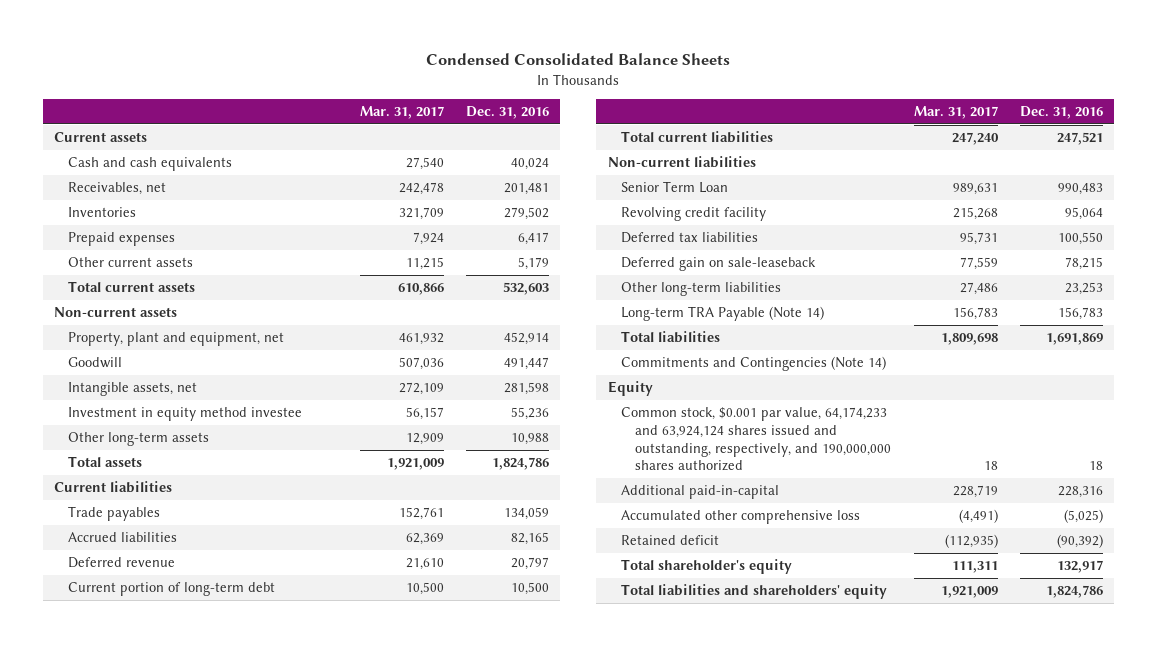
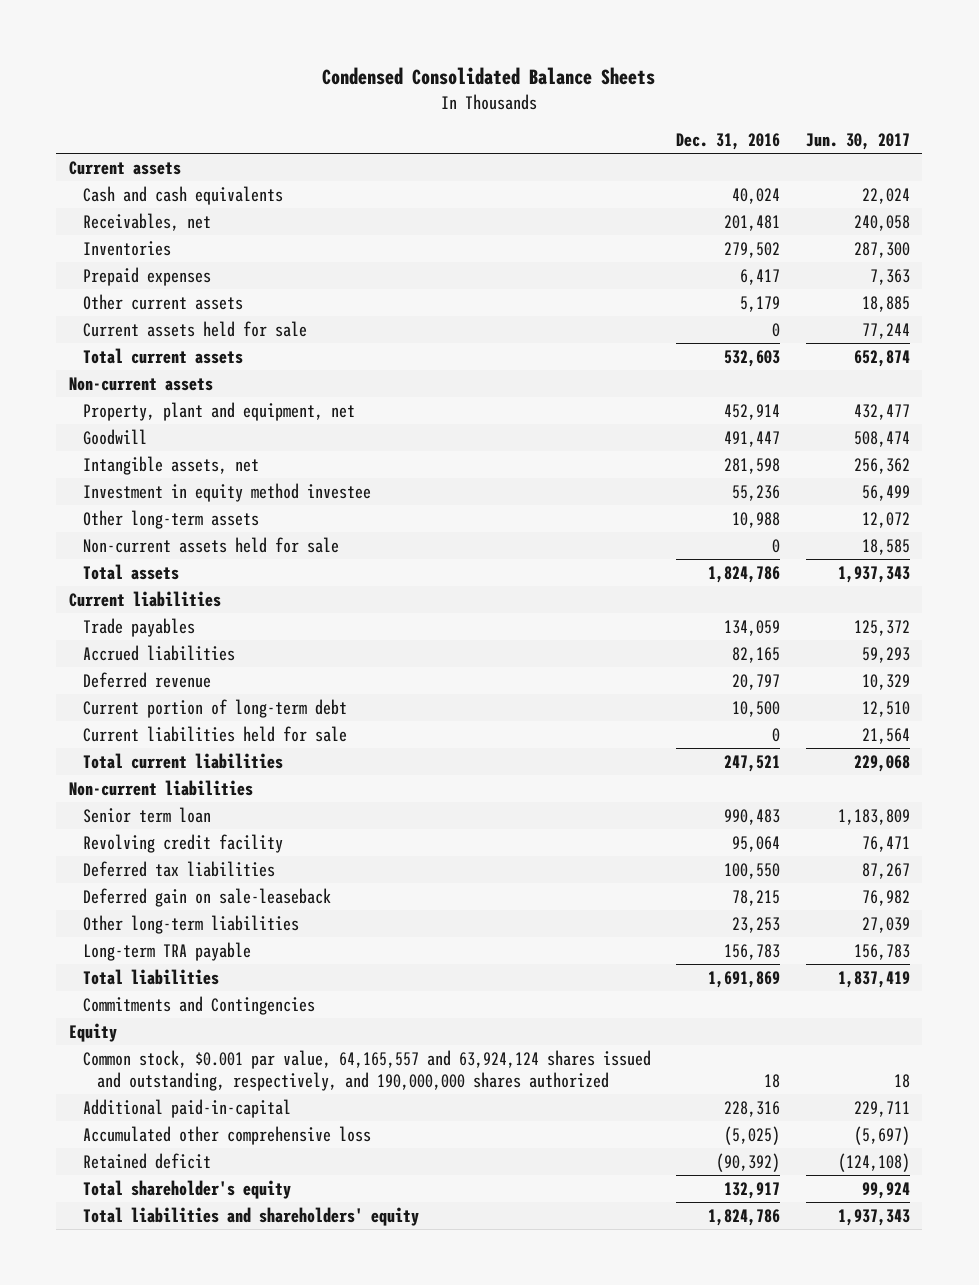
[360,106,445,120] Mar. 31, 2017 -> none
none -> [805,133,910,151] Jun. 30, 2017
none -> [83,320,308,337] Current assets held for sale
none -> [83,536,340,553] Non-current assets held for sale
none -> [83,725,348,742] Current liabilities held for sale
[621,181,729,194] Senior Term Loan -> [83,806,212,823] Senior term loan
[621,306,825,322] Long-term TRA Payable (Note 14) -> [83,941,252,961] Long-term TRA payable
[621,356,887,372] Commitments and Contingencies (Note 14) -> [83,995,316,1015] Commitments and Contingencies
[621,407,892,472] Common stock, $0.001 par value, 64,174,233 and 63,924,124 shares issued and outstanding, respectively, and 190,000,000 shares authorized -> [83,1049,652,1092] Common stock, $0.001 par value, 64,165,557 and 63,924,124 shares issued and outstanding, respectively, and 190,000,000 shares authorized

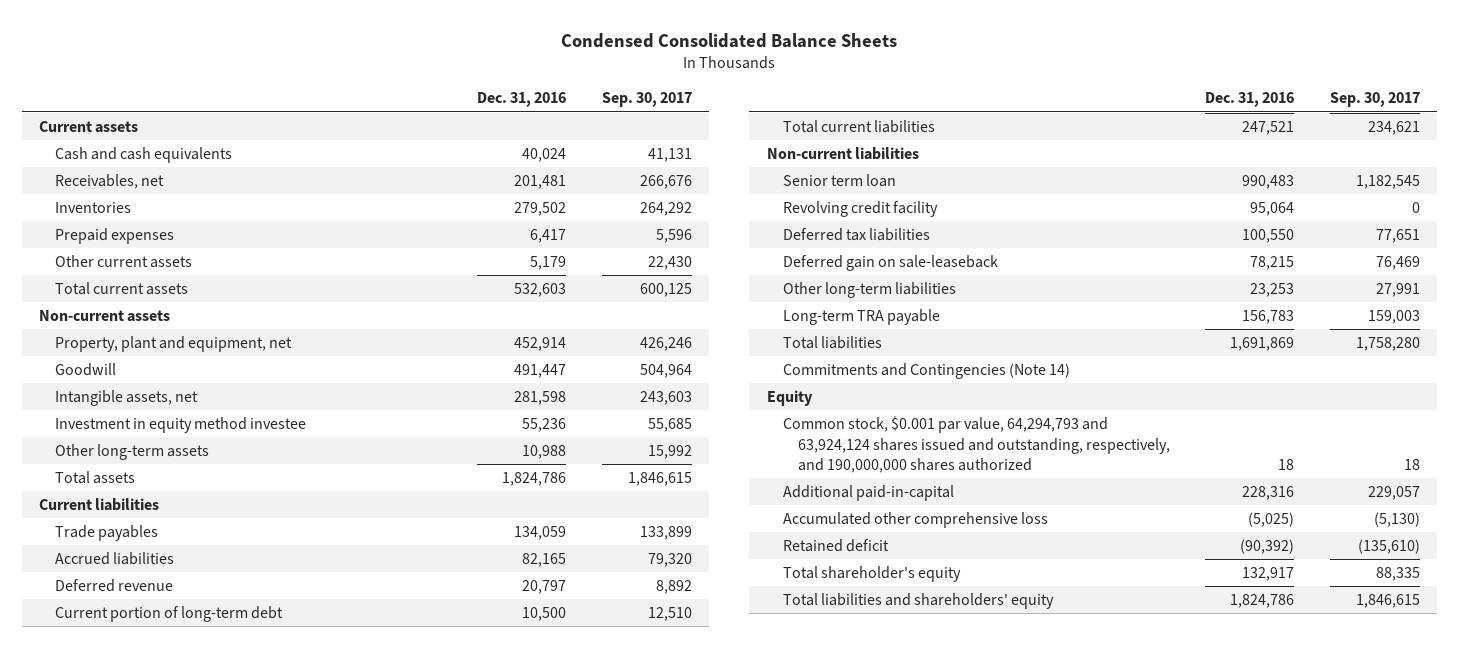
[805,133,910,151] Jun. 30, 2017 -> none
none -> [601,92,692,108] Sep. 30, 2017
[83,320,308,337] Current assets held for sale -> none
[83,536,340,553] Non-current assets held for sale -> none
[83,725,348,742] Current liabilities held for sale -> none
[83,995,316,1015] Commitments and Contingencies -> [782,362,1070,379] Commitments and Contingencies (Note 14)
[83,1049,652,1092] Common stock, $0.001 par value, 64,165,557 and 63,924,124 shares issued and outstanding, respectively, and 190,000,000 shares authorized -> [782,415,1171,474] Common stock, $0.001 par value, 64,294,793 and 63,924,124 shares issued and outstanding, respectively, and 190,000,000 shares authorized

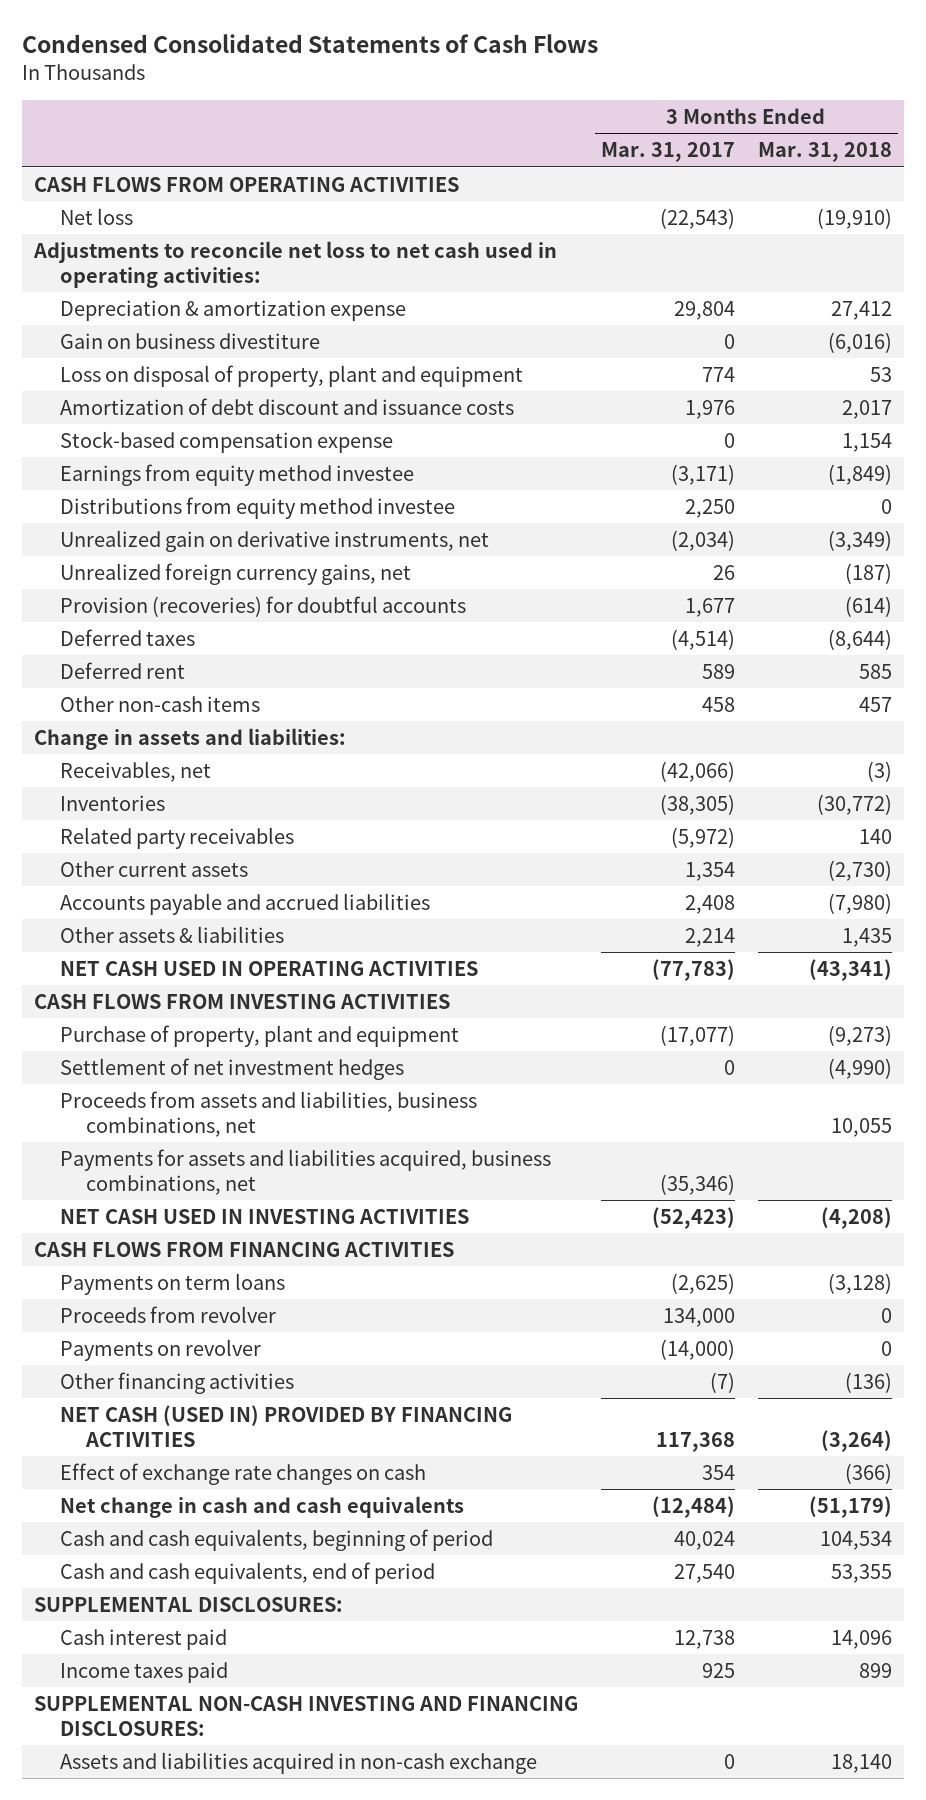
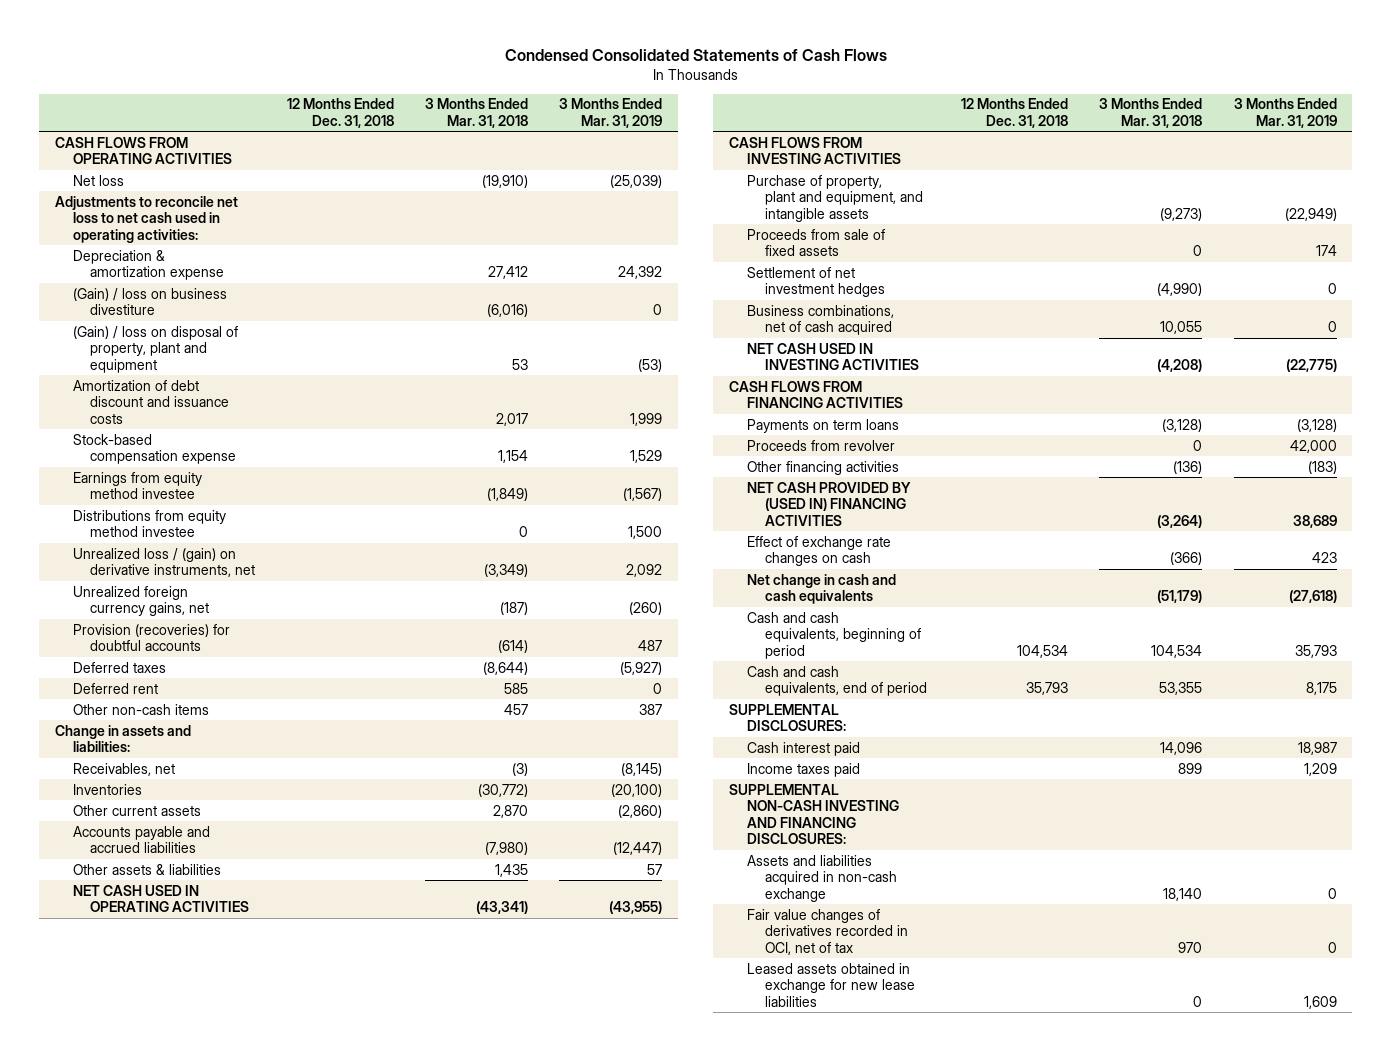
[600,142,735,163] Mar. 31, 2017 -> none
none -> [286,98,394,128] 12 Months Ended Dec. 31, 2018
none -> [559,98,663,128] 3 Months Ended Mar. 31, 2019
[59,332,320,349] Gain on business divestiture -> [72,287,227,316] (Gain) / loss on business divestiture
[59,364,523,387] Loss on disposal of property, plant and equipment -> [72,325,238,373] (Gain) / loss on disposal of property, plant and equipment
[59,529,489,552] Unrealized gain on derivative instruments, net -> [72,547,256,578] Unrealized loss / (gain) on derivative instruments, net
[59,826,294,849] Related party receivables -> none
[828,859,893,881] (2,730) -> [493,804,529,818] 2,870
[59,1024,459,1047] Purchase of property, plant and equipment -> [746,174,923,222] Purchase of property, plant and equipment, and intangible assets
none -> [746,228,885,257] Proceeds from sale of fixed assets
[59,1148,551,1195] Payments for assets and liabilities acquired, business combinations, net -> none
[59,1090,477,1137] Proceeds from assets and liabilities, business combinations, net -> [746,304,894,336] Business combinations, net of cash acquired
[59,1338,261,1361] Payments on revolver -> none
[59,1404,512,1447] NET CASH (USED IN) PROVIDED BY FINANCING ACTIVITIES -> [746,481,911,526] NET CASH PROVIDED BY (USED IN) FINANCING ACTIVITIES
none -> [746,908,908,955] Fair value changes of derivatives recorded in OCI, net of tax
none -> [746,962,915,1007] Leased assets obtained in exchange for new lease liabilities

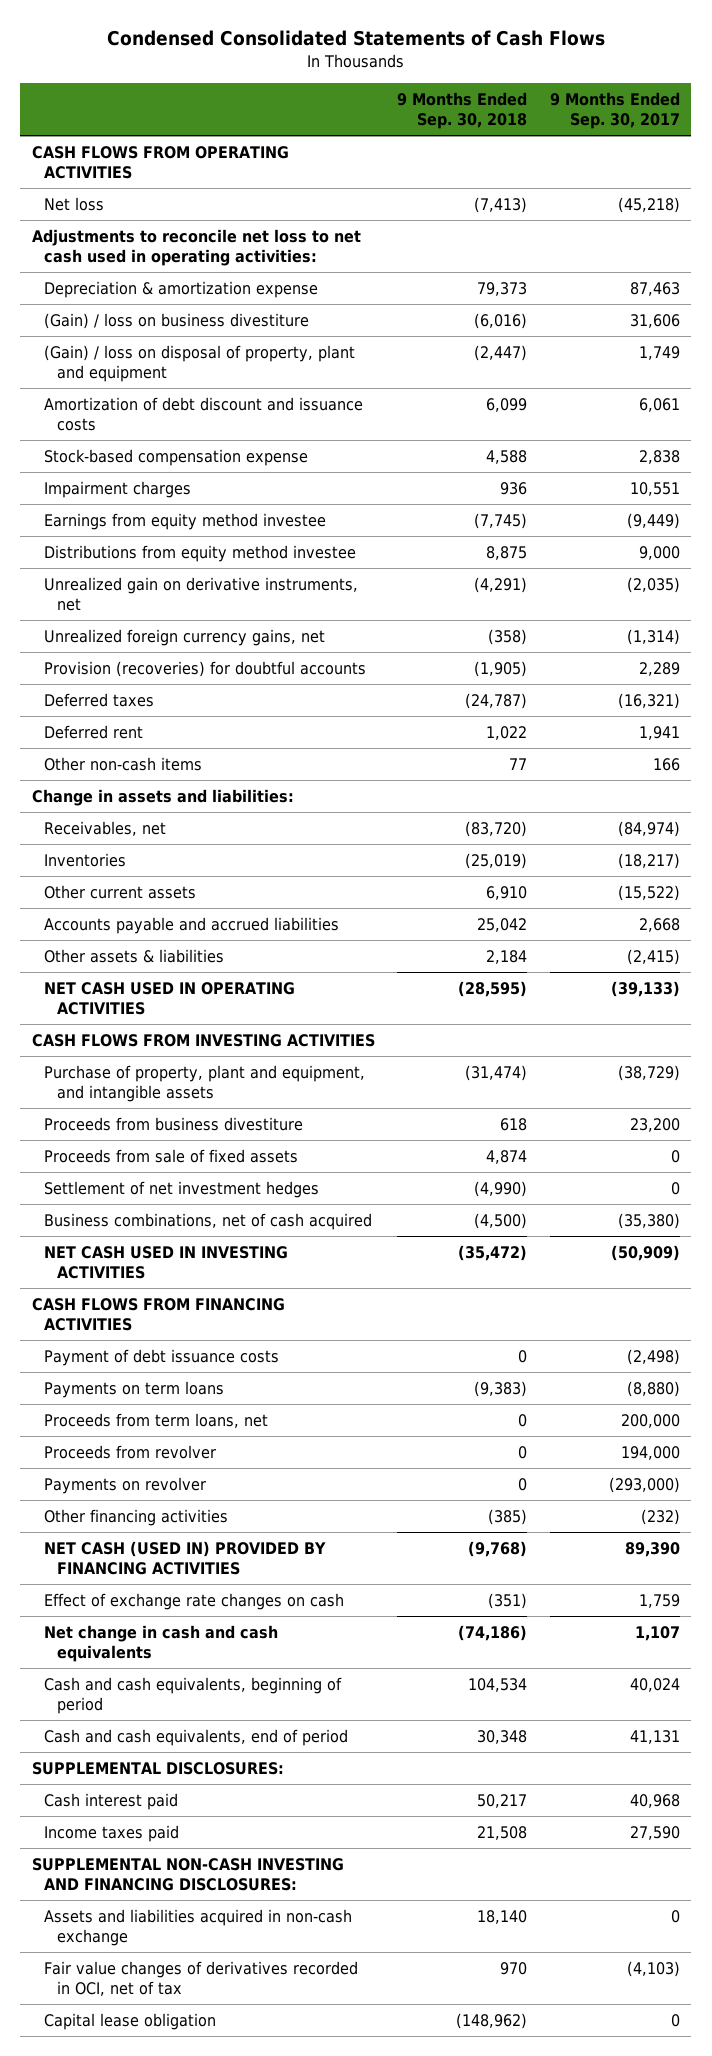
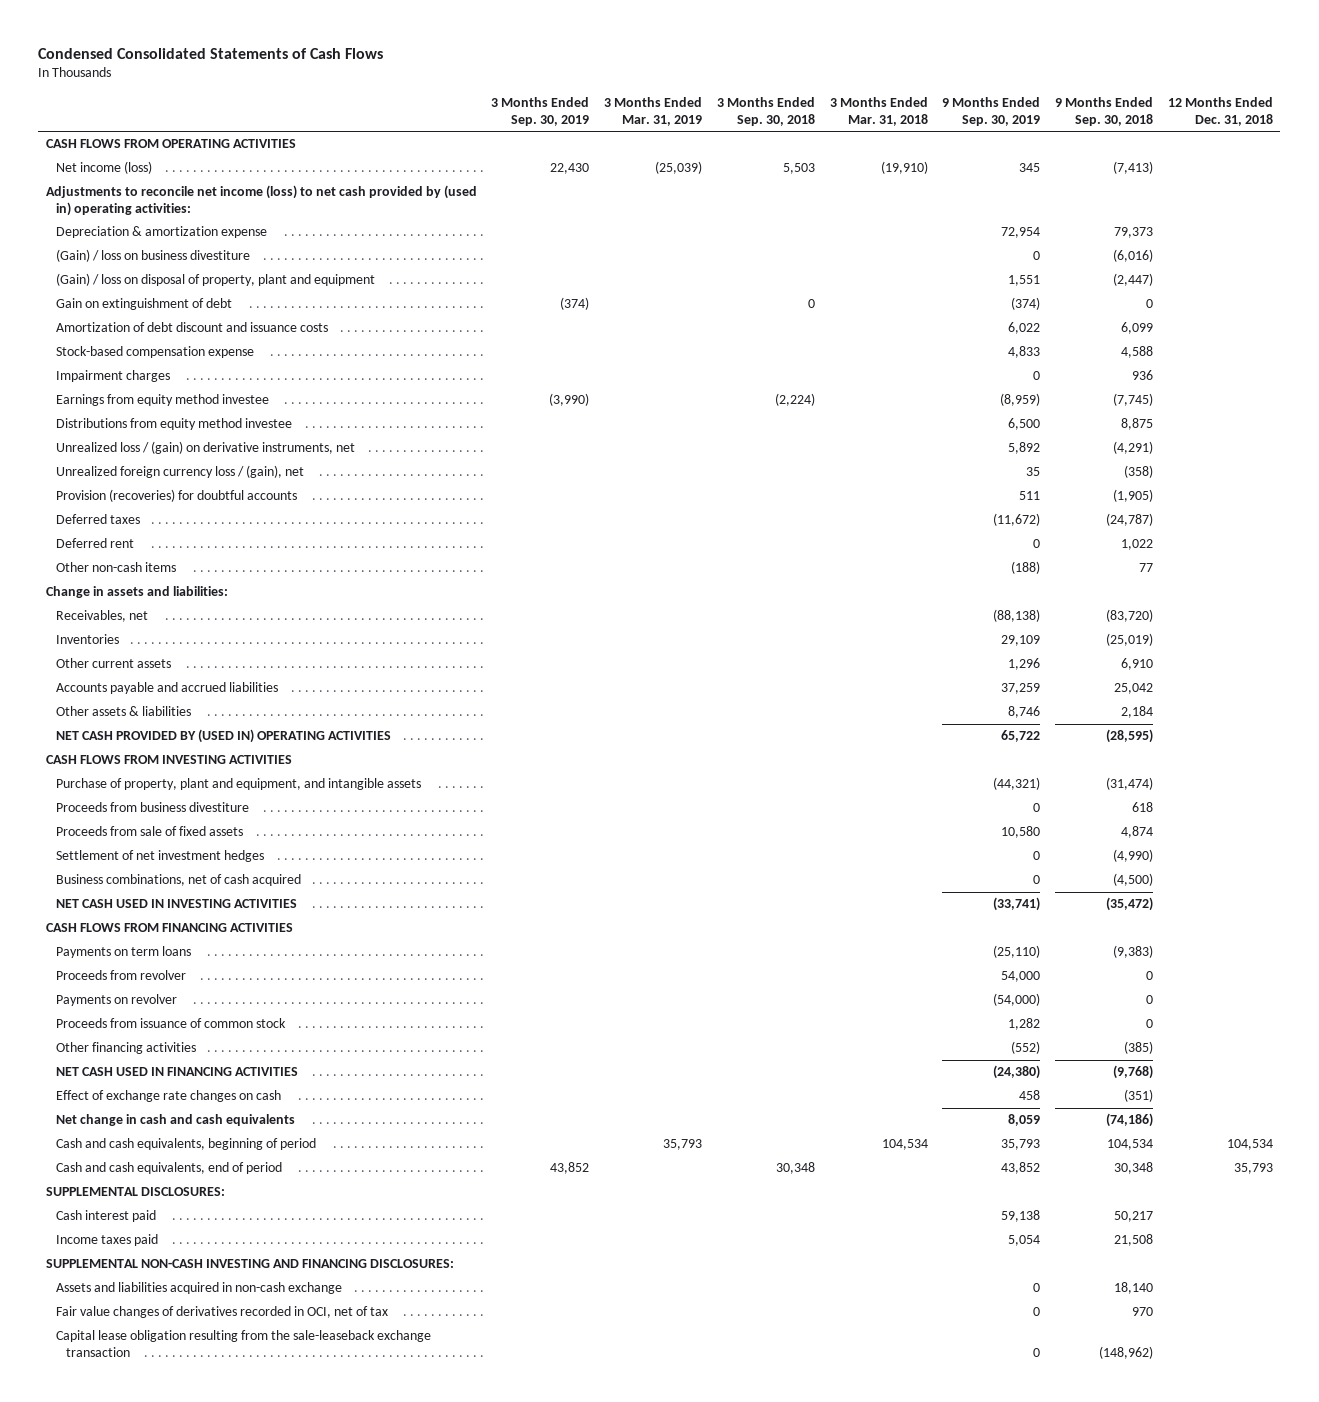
[550,91,681,129] 9 Months Ended Sep. 30, 2017 -> none
none -> [491,97,590,126] 3 Months Ended Sep. 30, 2019
none -> [604,97,703,126] 3 Months Ended Mar. 31, 2019
none -> [716,97,815,126] 3 Months Ended Sep. 30, 2018
none -> [829,97,928,126] 3 Months Ended Mar. 31, 2018
none -> [942,97,1041,126] 9 Months Ended Sep. 30, 2019
none -> [1167,97,1273,126] 12 Months Ended Dec. 31, 2018
[44,196,105,211] Net loss -> [55,161,152,175] Net income (loss)
[31,228,361,267] Adjustments to reconcile net loss to net cash used in operating activities: -> [45,185,477,216] Adjustments to reconcile net income (loss) to net cash provided by (used in) operating activities:
none -> [55,298,232,311] Gain on extinguishment of debt
[44,576,359,612] Unrealized gain on derivative instruments, net -> [55,441,355,455] Unrealized loss / (gain) on derivative instruments, net
[44,628,326,646] Unrealized foreign currency gains, net -> [55,465,304,479] Unrealized foreign currency loss / (gain), net
[44,981,296,1016] NET CASH USED IN OPERATING ACTIVITIES -> [55,729,391,744] NET CASH PROVIDED BY (USED IN) OPERATING ACTIVITIES
[44,1348,280,1366] Payment of debt issuance costs -> none
[44,1412,269,1428] Proceeds from term loans, net -> none
none -> [55,1018,286,1029] Proceeds from issuance of common stock
[44,1540,327,1576] NET CASH (USED IN) PROVIDED BY FINANCING ACTIVITIES -> [55,1067,298,1077] NET CASH USED IN FINANCING ACTIVITIES
[44,2012,217,2030] Capital lease obligation -> [55,1330,431,1357] Capital lease obligation resulting from the sale-leaseback exchange transaction

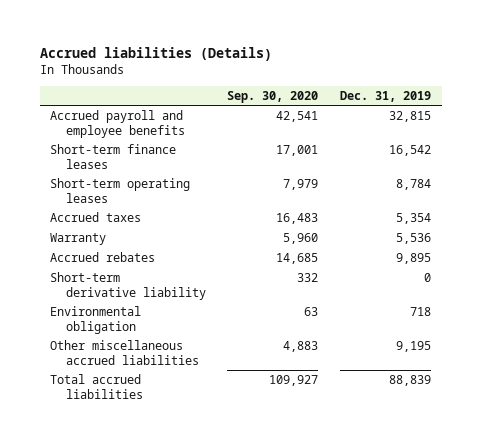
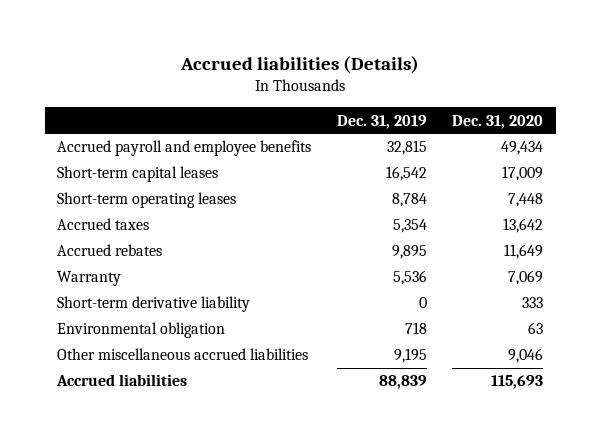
[227,90,319,103] Sep. 30, 2020 -> none
none -> [451,114,543,129] Dec. 31, 2020
[50,143,177,169] Short-term finance leases -> [57,166,219,183] Short-term capital leases
[50,232,107,245] Warranty -> [57,271,122,287] Warranty
[50,373,143,399] Total accrued liabilities -> [56,374,188,387] Accrued liabilities

